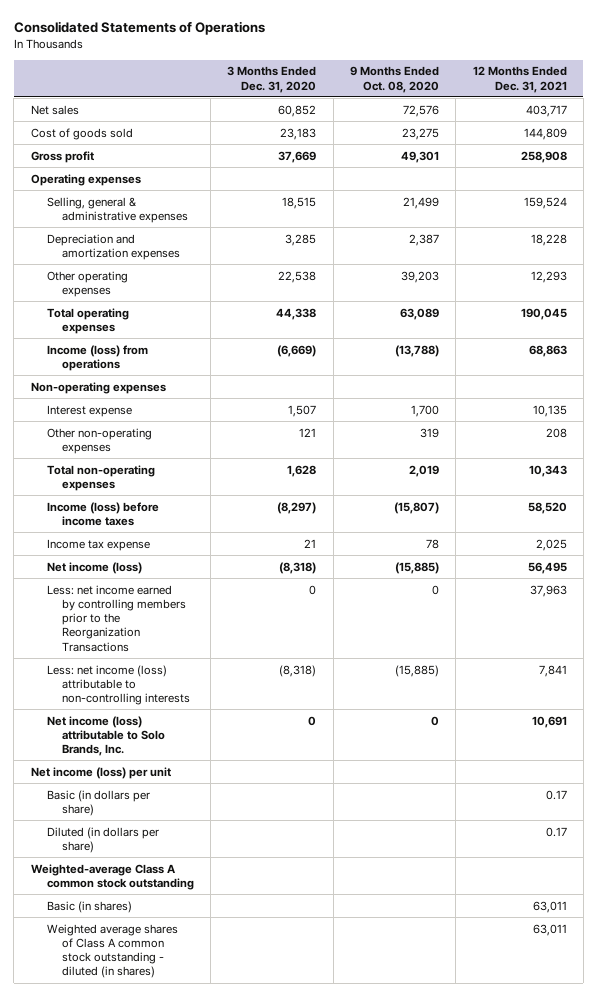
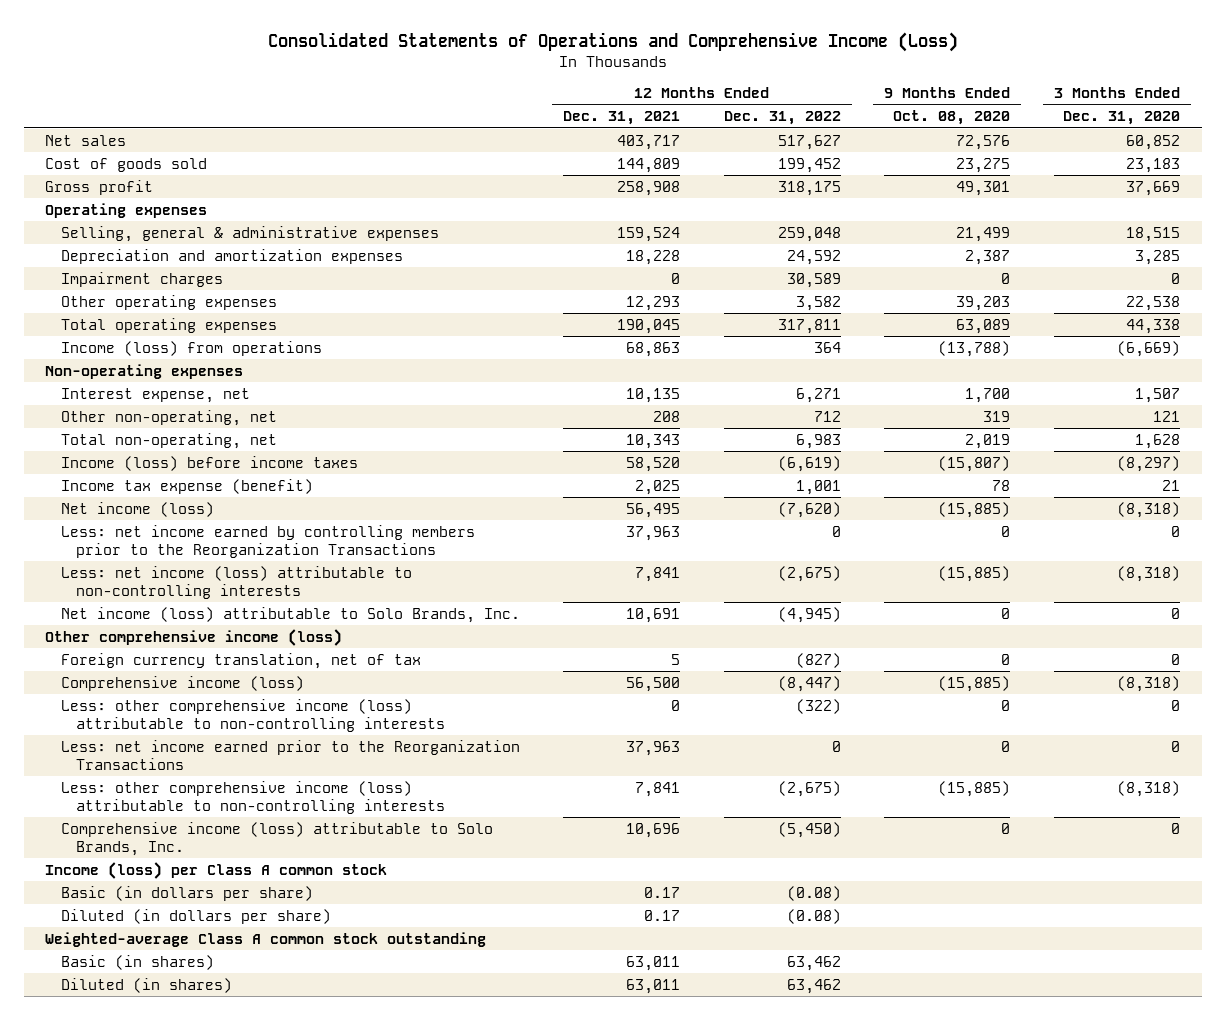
[13,21,265,36] Consolidated Statements of Operations -> [267,31,958,52] Consolidated Statements of Operations and Comprehensive Income (Loss)
none -> [723,111,841,126] Dec. 31, 2022
none -> [60,271,223,287] Impairment charges
[46,404,132,417] Interest expense -> [60,387,250,403] Interest expense, net
[46,427,152,454] Other non-operating expenses -> [60,409,277,426] Other non-operating, net
[46,464,155,491] Total non-operating expenses -> [60,432,277,449] Total non-operating, net
[46,538,150,551] Income tax expense -> [60,478,313,494] Income tax expense (benefit)
none -> [45,628,343,646] Other comprehensive income (loss)
none -> [60,652,421,669] Foreign currency translation, net of tax
none -> [60,675,304,691] Comprehensive income (loss)
none -> [60,698,446,733] Less: other comprehensive income (loss) attributable to non-controlling interests
none -> [60,739,520,771] Less: net income earned prior to the Reorganization Transactions
none -> [60,780,446,815] Less: other comprehensive income (loss) attributable to non-controlling interests
none -> [60,821,493,857] Comprehensive income (loss) attributable to Solo Brands, Inc.
[30,766,171,779] Net income (loss) per unit -> [45,861,388,879] Income (loss) per Class A common stock
[46,923,178,979] Weighted average shares of Class A common stock outstanding - diluted (in shares) -> [60,977,232,993] Diluted (in shares)

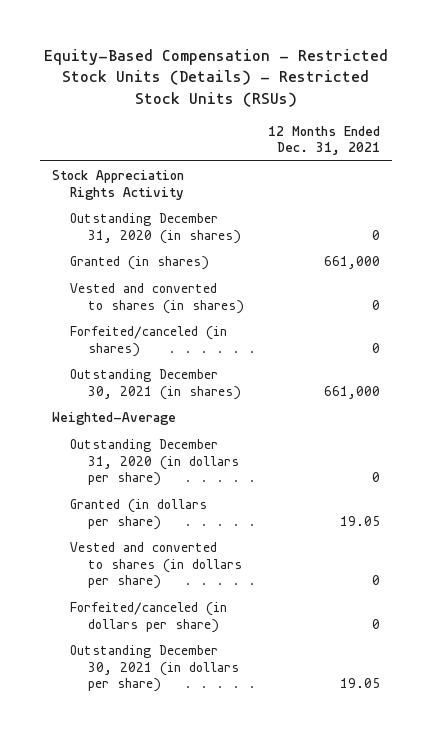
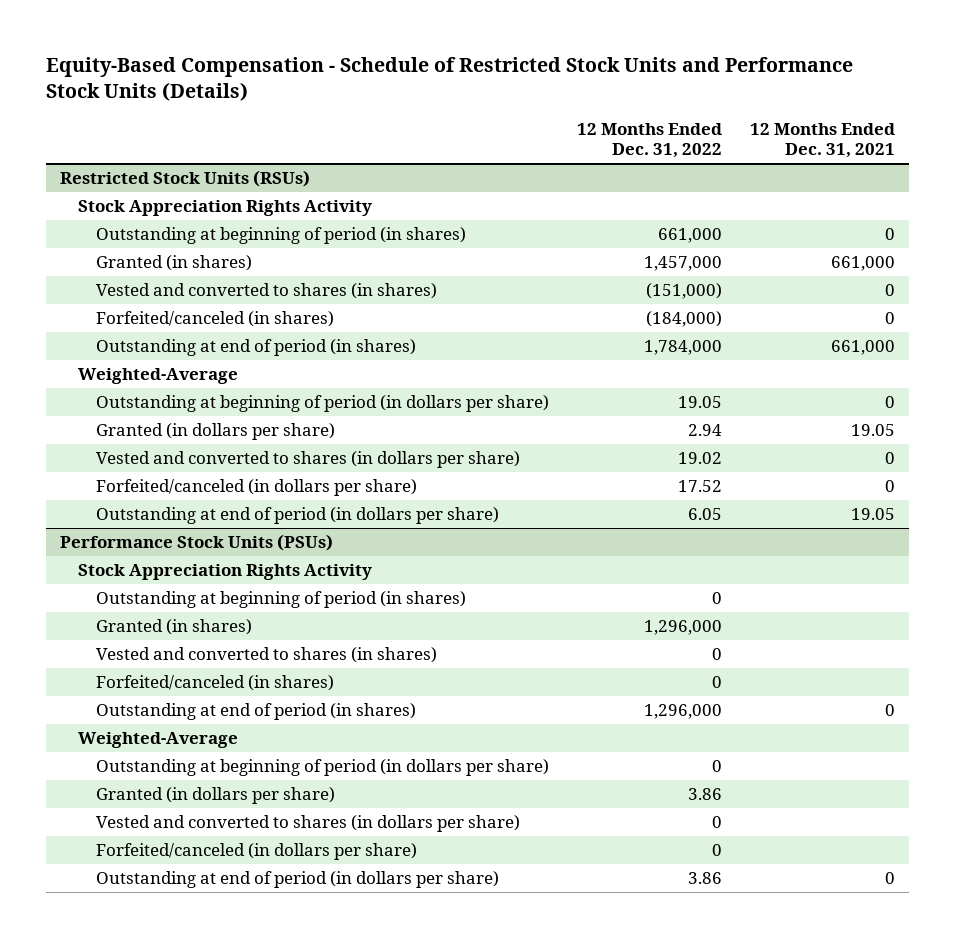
[43,49,388,107] Equity-Based Compensation - Restricted Stock Units (Details) - Restricted Stock Units (RSUs) -> [46,57,854,102] Equity-Based Compensation - Schedule of Restricted Stock Units and Performance Stock Units (Details)
none -> [576,123,722,158] 12 Months Ended Dec. 31, 2022
none -> [60,170,311,188] Restricted Stock Units (RSUs)
[69,213,241,244] Outstanding December 31, 2020 (in shares) -> [96,227,467,245] Outstanding at beginning of period (in shares)
[69,369,241,400] Outstanding December 30, 2021 (in shares) -> [96,339,417,357] Outstanding at end of period (in shares)
[69,439,239,487] Outstanding December 31, 2020 (in dollars per share) -> [96,395,550,413] Outstanding at beginning of period (in dollars per share)
[69,645,239,693] Outstanding December 30, 2021 (in dollars per share) -> [96,507,500,525] Outstanding at end of period (in dollars per share)
none -> [60,534,334,552] Performance Stock Units (PSUs)
none -> [78,564,373,581] Stock Appreciation Rights Activity
none -> [96,591,467,609] Outstanding at beginning of period (in shares)
none -> [96,619,253,636] Granted (in shares)
none -> [96,647,438,664] Vested and converted to shares (in shares)
none -> [96,675,335,692] Forfeited/canceled (in shares)
none -> [96,703,417,721] Outstanding at end of period (in shares)
none -> [78,732,239,749] Weighted-Average
none -> [96,759,550,777] Outstanding at beginning of period (in dollars per share)
none -> [96,787,336,805] Granted (in dollars per share)
none -> [96,815,521,833] Vested and converted to shares (in dollars per share)
none -> [96,843,418,861] Forfeited/canceled (in dollars per share)
none -> [96,871,500,889] Outstanding at end of period (in dollars per share)

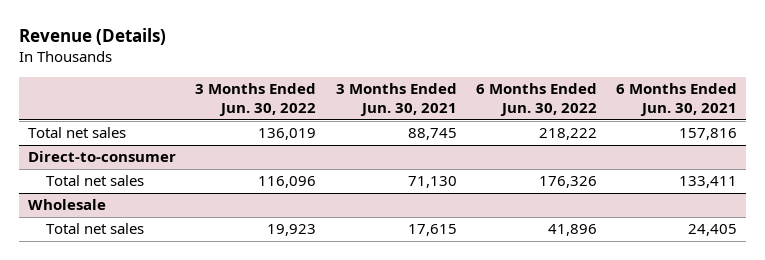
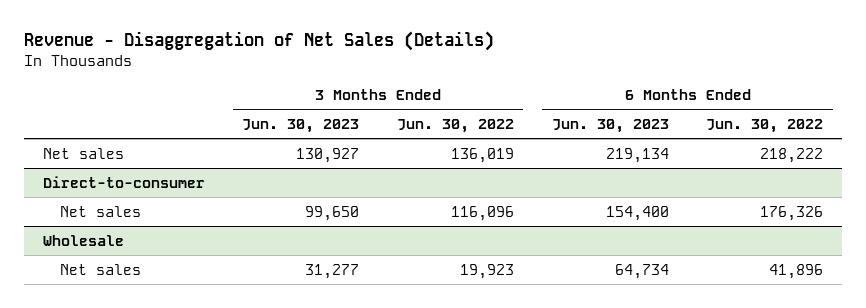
[18,28,166,46] Revenue (Details) -> [23,31,494,52] Revenue - Disaggregation of Net Sales (Details)
[335,83,457,117] 3 Months Ended Jun. 30, 2021 -> none
[615,83,737,117] 6 Months Ended Jun. 30, 2021 -> none
none -> [242,118,360,133] Jun. 30, 2023
none -> [551,118,669,133] Jun. 30, 2023
[28,127,127,139] Total net sales -> [42,147,124,159] Net sales
[46,175,145,187] Total net sales -> [60,205,142,217] Net sales
[46,223,145,235] Total net sales -> [60,263,142,275] Net sales

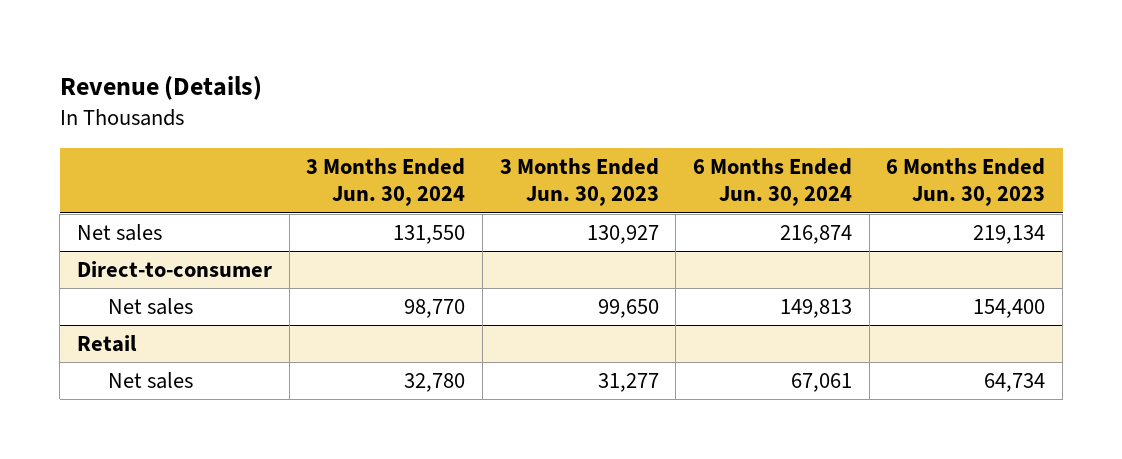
[23,31,494,52] Revenue - Disaggregation of Net Sales (Details) -> [59,75,262,100] Revenue (Details)
[397,118,515,133] Jun. 30, 2022 -> none
[706,118,824,133] Jun. 30, 2022 -> none
none -> [306,157,466,207] 3 Months Ended Jun. 30, 2024
none -> [693,157,853,207] 6 Months Ended Jun. 30, 2024
[42,234,124,246] Wholesale -> [76,335,137,353] Retail

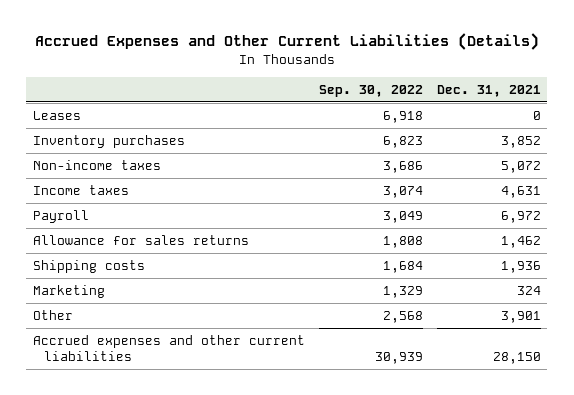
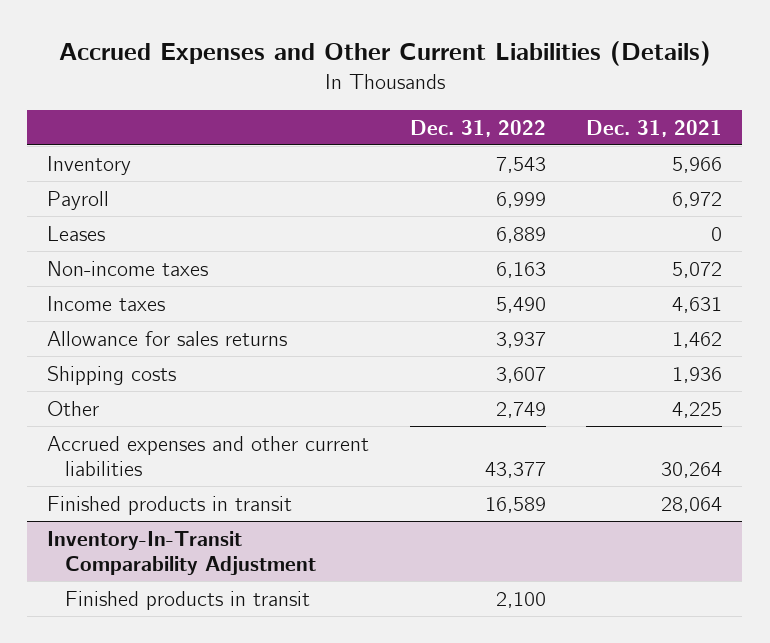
[318,84,423,97] Sep. 30, 2022 -> none
none -> [409,119,546,137] Dec. 31, 2022
none -> [47,155,132,175] Inventory
[32,210,89,224] Payroll -> [47,190,110,210] Payroll
[32,135,185,149] Inventory purchases -> none
[32,285,105,299] Marketing -> none
[500,311,541,324] 3,901 -> [672,401,723,418] 4,225
[492,352,541,365] 28,150 -> [661,462,723,479] 30,264
none -> [47,495,293,515] Finished products in transit
none -> [47,530,317,576] Inventory-In-Transit Comparability Adjustment
none -> [65,590,311,610] Finished products in transit

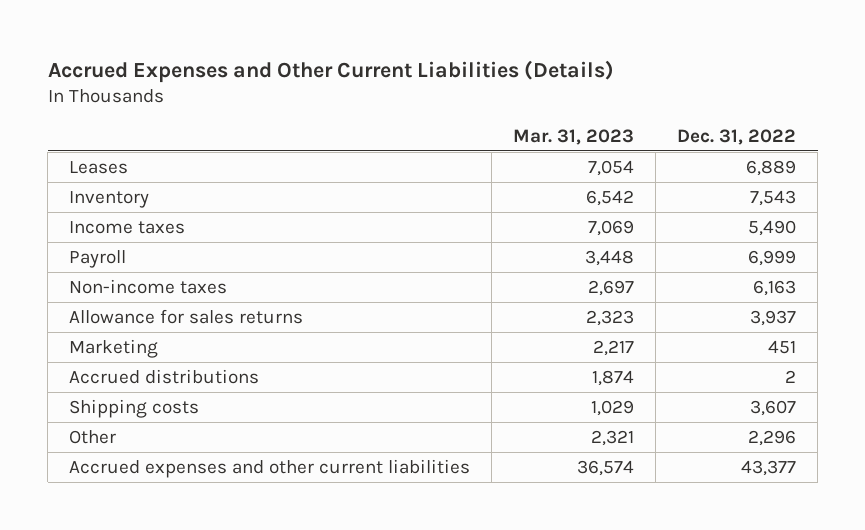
[586,119,723,137] Dec. 31, 2021 -> none
none -> [513,128,635,145] Mar. 31, 2023
[47,225,106,241] Leases -> [69,160,129,174] Leases
[47,295,166,311] Income taxes -> [69,220,186,234] Income taxes
none -> [69,338,159,358] Marketing
none -> [69,368,260,384] Accrued distributions
[495,401,546,418] 2,749 -> [748,429,797,446] 2,296
[47,495,293,515] Finished products in transit -> none
[47,530,317,576] Inventory-In-Transit Comparability Adjustment -> none
[65,590,311,610] Finished products in transit -> none

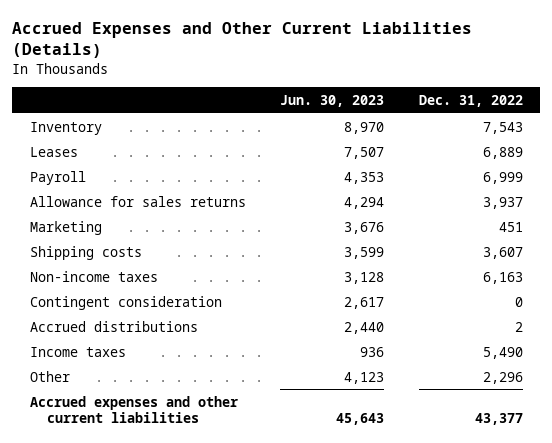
[513,128,635,145] Mar. 31, 2023 -> none
none -> [280,94,385,107] Jun. 30, 2023
[69,160,129,174] Leases -> [29,146,78,157] Leases
[69,278,228,294] Non-income taxes -> [29,270,158,282] Non-income taxes
none -> [29,295,222,310] Contingent consideration
[69,368,260,384] Accrued distributions -> [29,320,198,332] Accrued distributions
[69,220,186,234] Income taxes -> [29,346,126,357] Income taxes

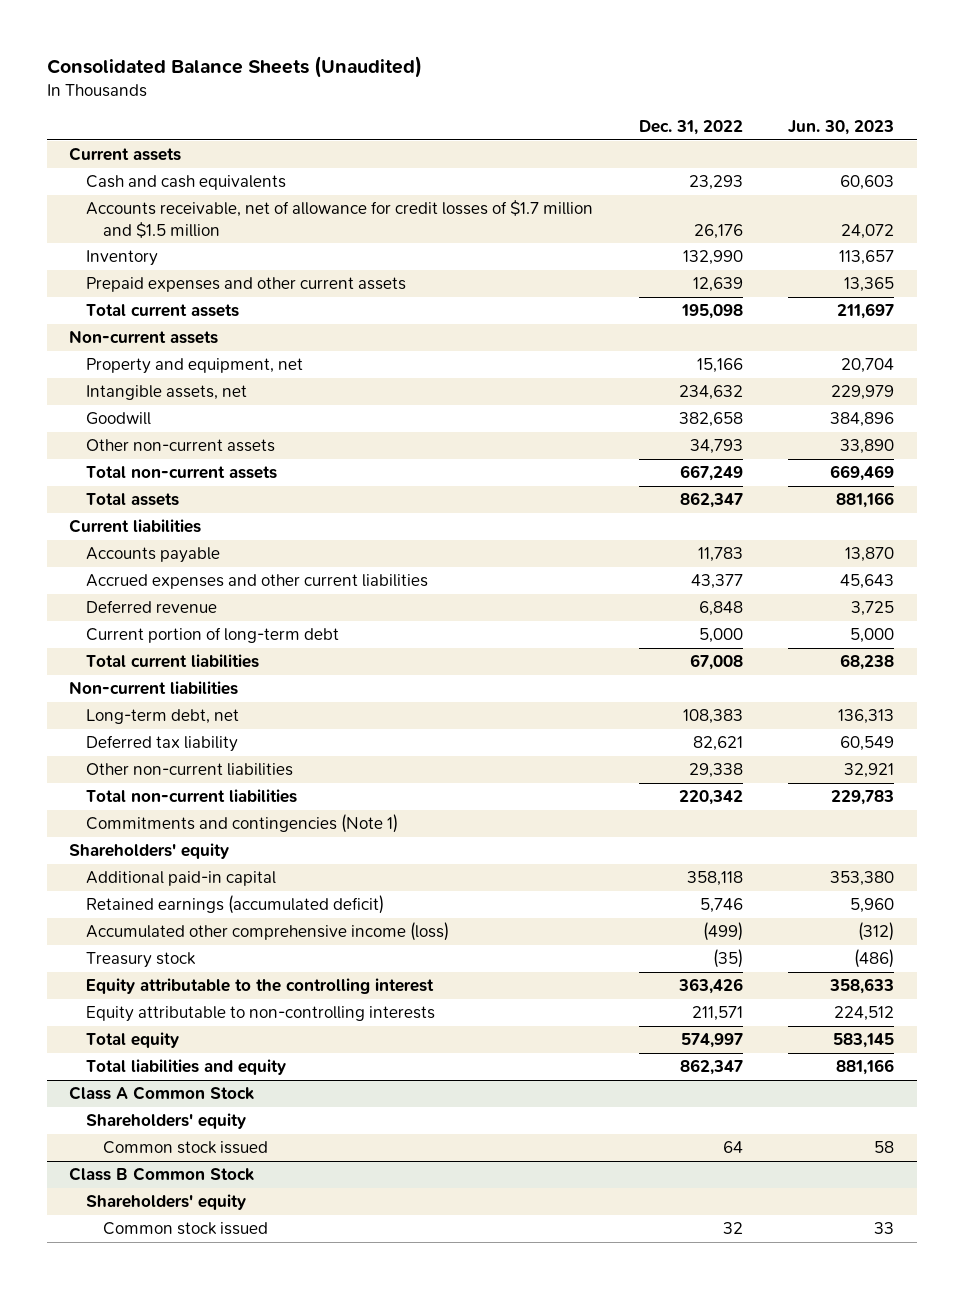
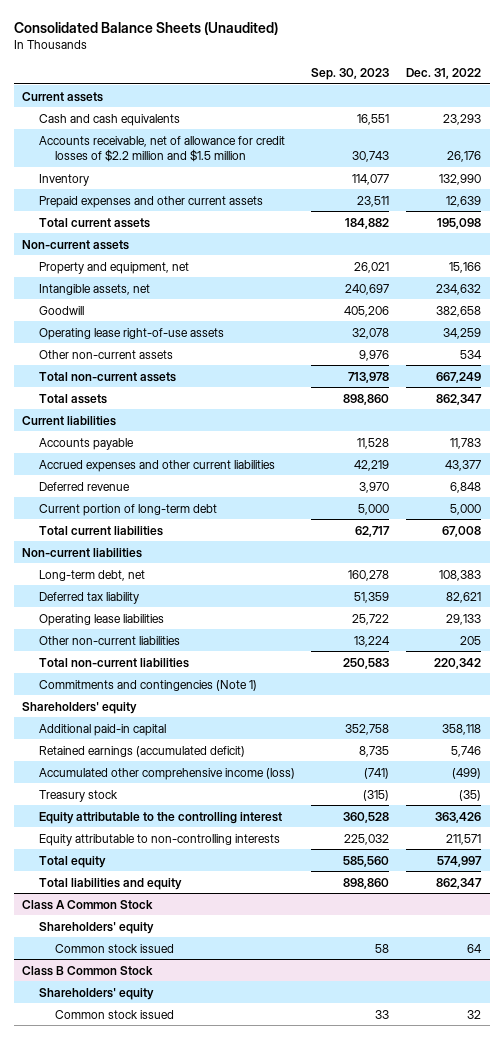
[788,120,895,136] Jun. 30, 2023 -> none
none -> [311,67,390,80] Sep. 30, 2023
[86,200,594,238] Accounts receivable, net of allowance for credit losses of $1.7 million and $1.5 million -> [38,135,285,163] Accounts receivable, net of allowance for credit losses of $2.2 million and $1.5 million
none -> [38,327,224,340] Operating lease right-of-use assets
[689,439,743,455] 34,793 -> [460,349,483,359] 534
none -> [38,613,164,626] Operating lease liabilities
[688,763,743,779] 29,338 -> [460,635,482,645] 205

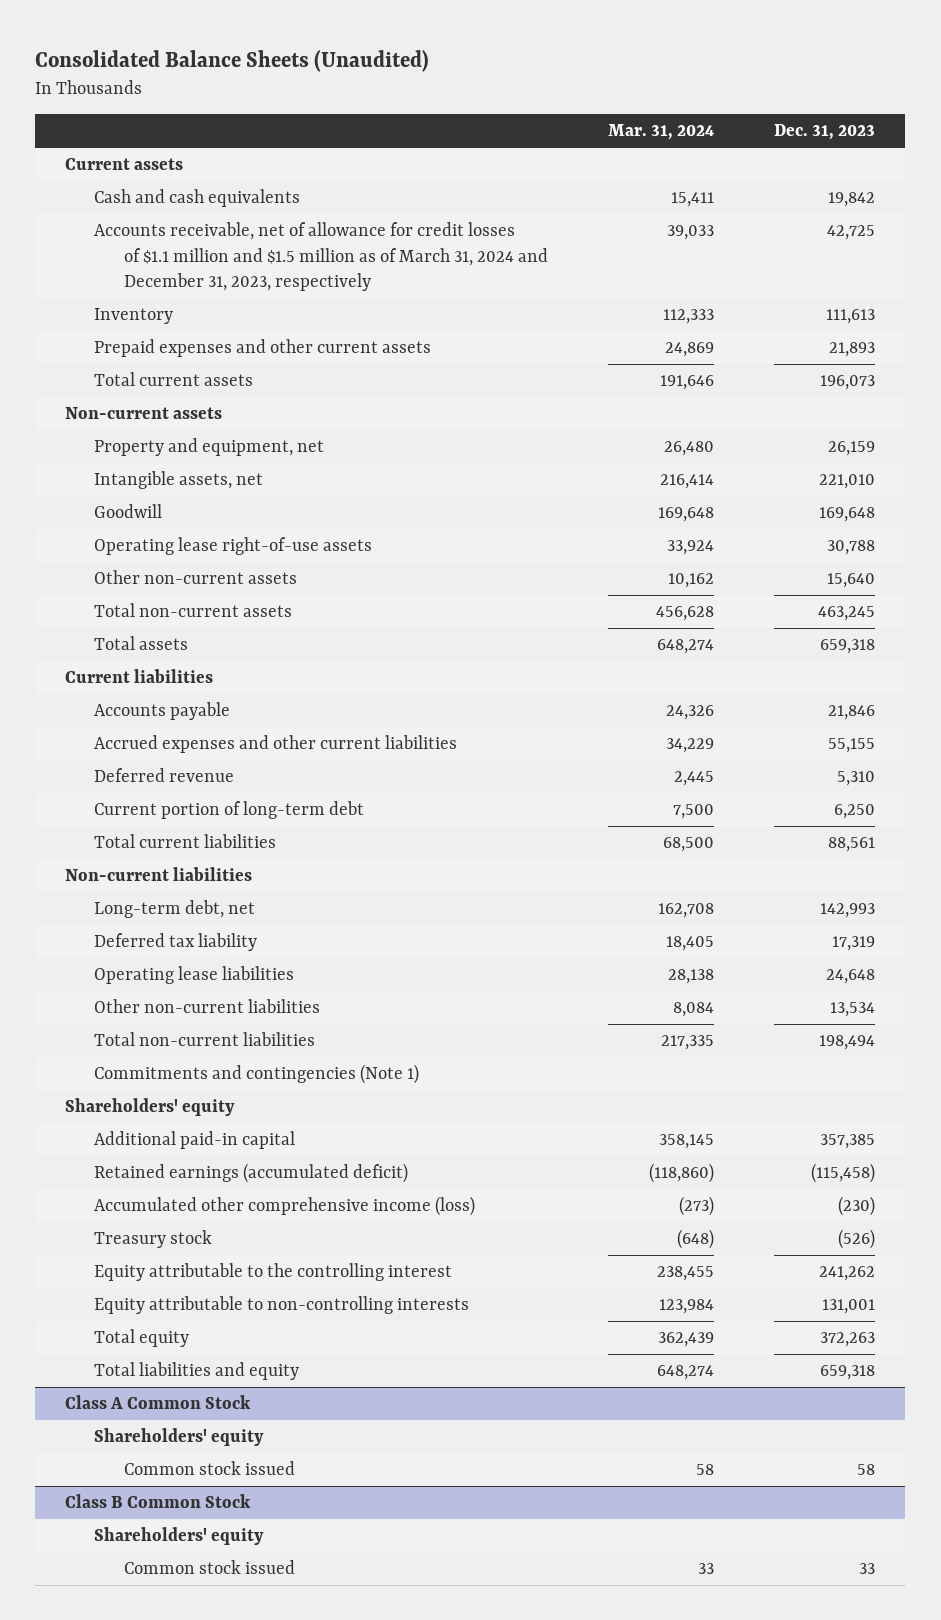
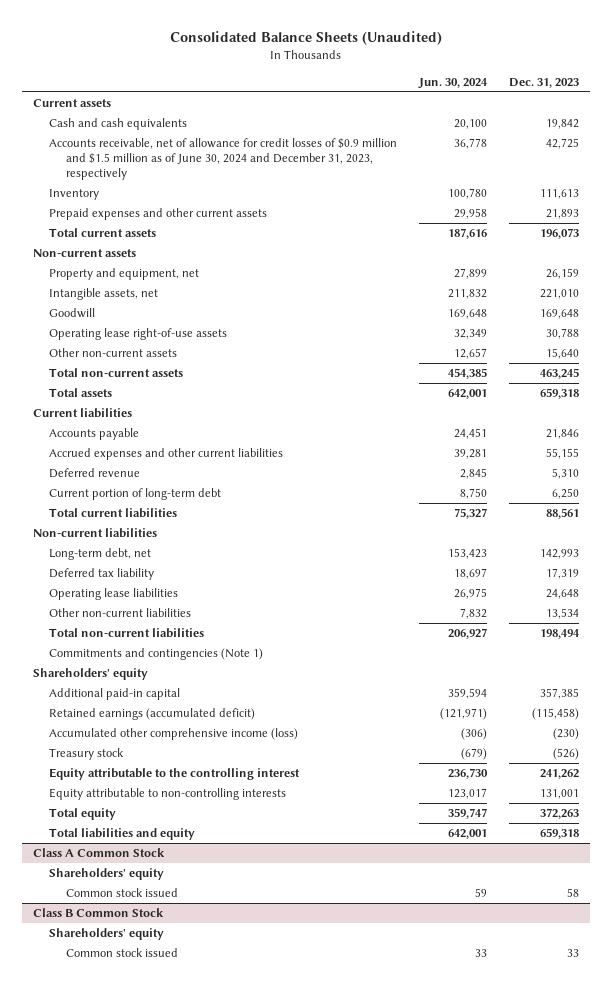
[608,124,715,141] Mar. 31, 2024 -> none
none -> [418,77,489,89] Jun. 30, 2024
[94,222,548,292] Accounts receivable, net of allowance for credit losses of $1.1 million and $1.5 million as of March 31, 2024 and December 31, 2023, respectively -> [49,138,398,180] Accounts receivable, net of allowance for credit losses of $0.9 million and $1.5 million as of June 30, 2024 and December 31, 2023, respectively

